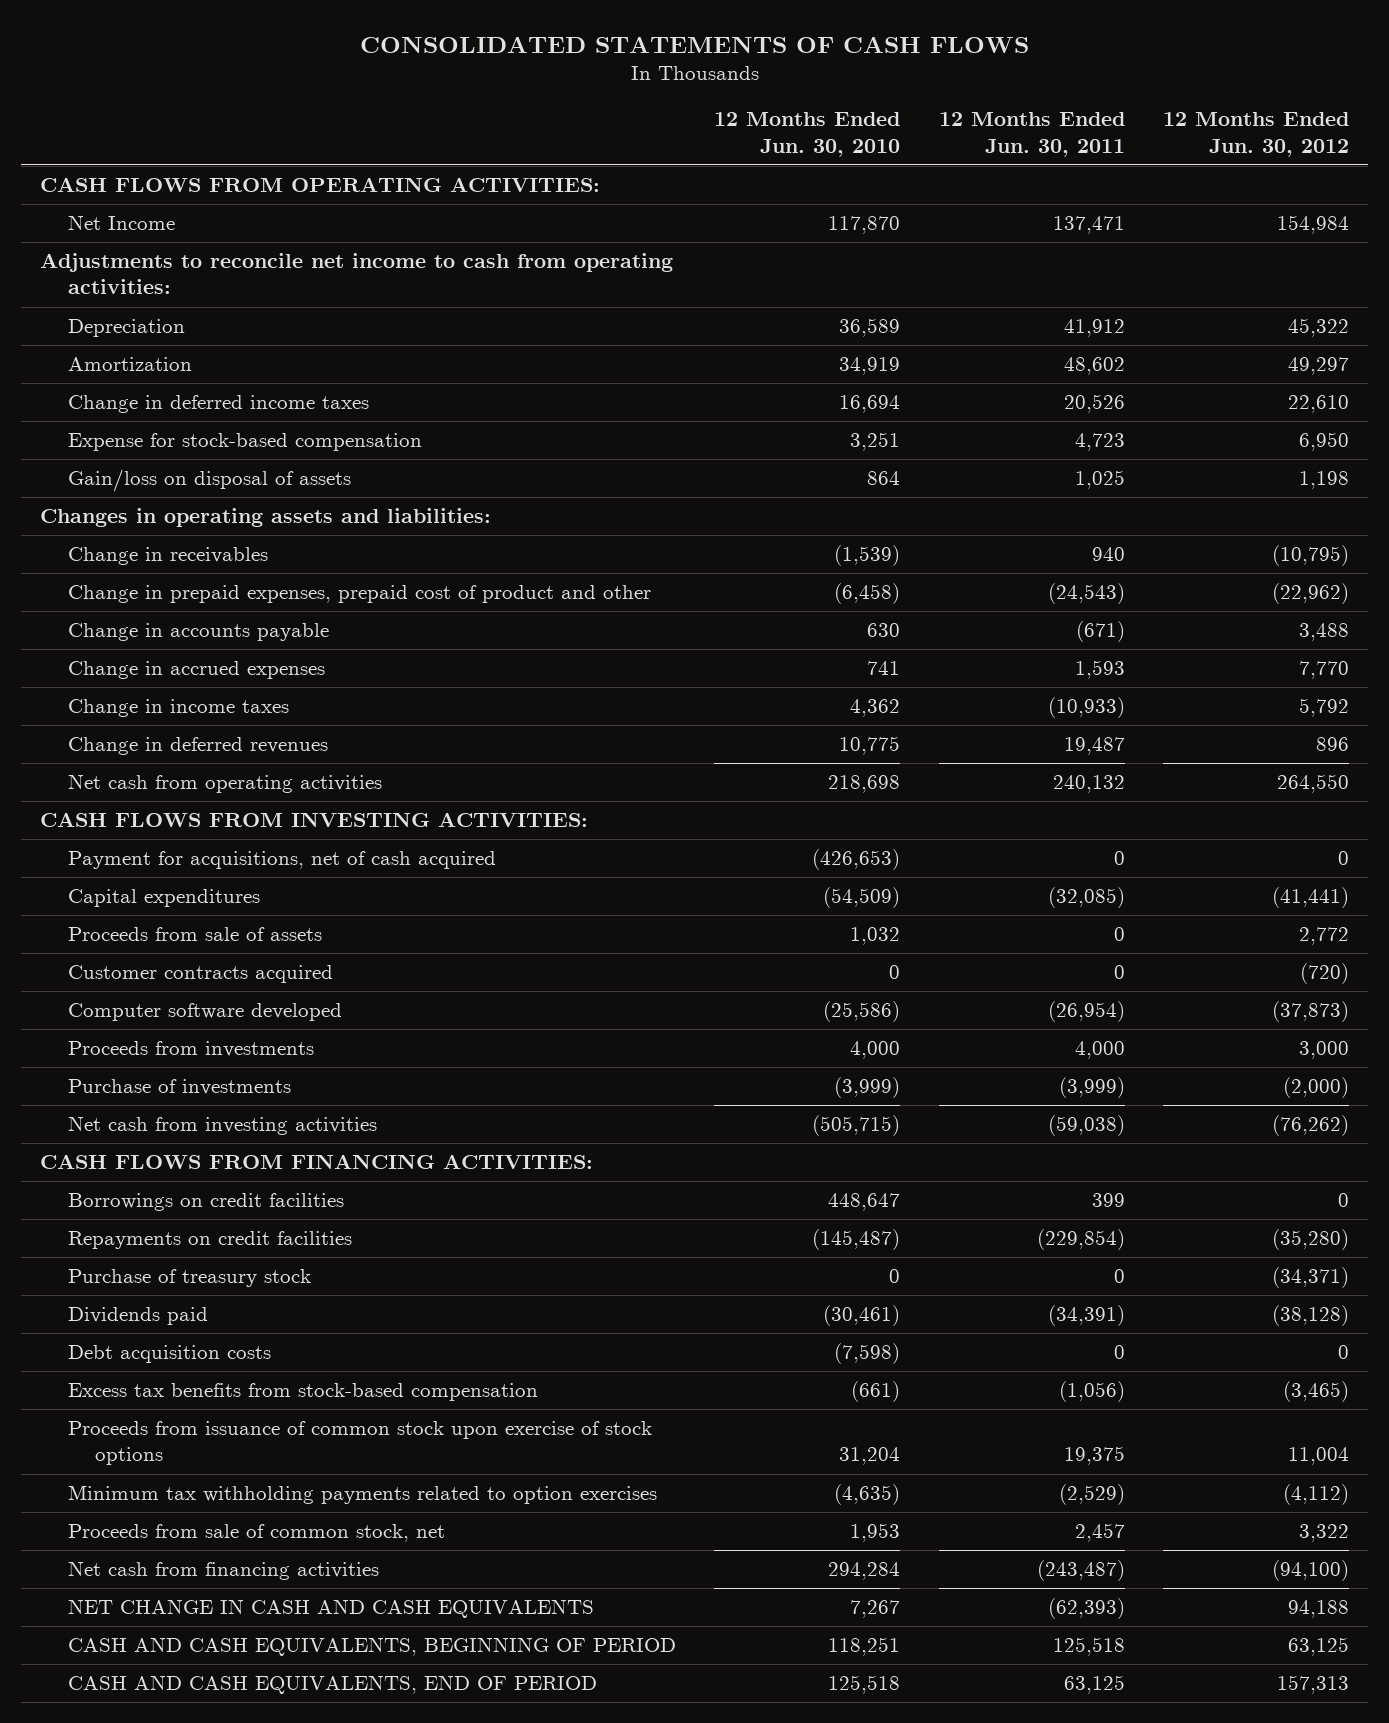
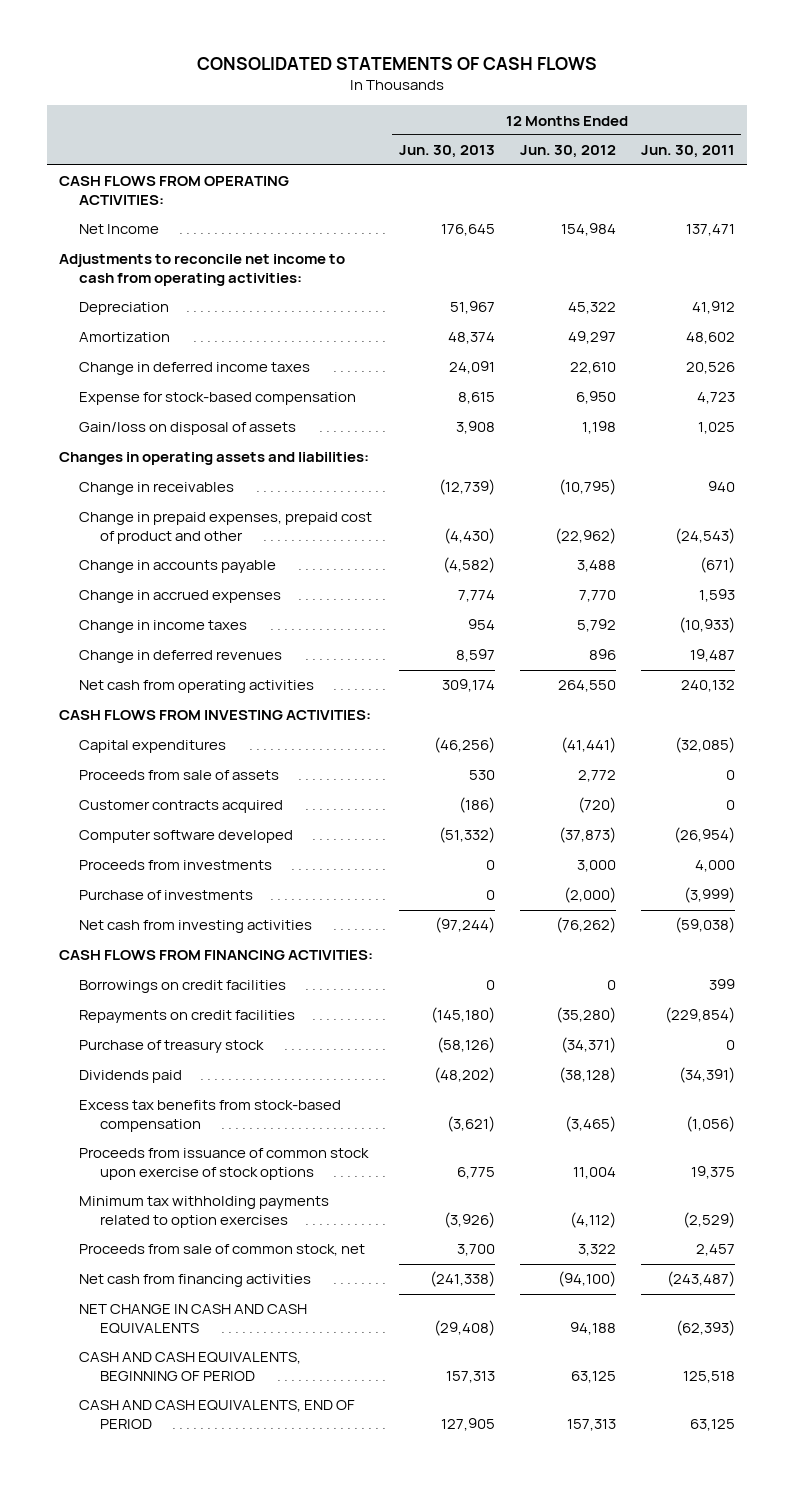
[714,112,901,157] 12 Months Ended Jun. 30, 2010 -> none
none -> [398,145,495,159] Jun. 30, 2013
[67,851,496,870] Payment for acquisitions, net of cash acquired -> none
[67,1345,271,1364] Debt acquisition costs -> none

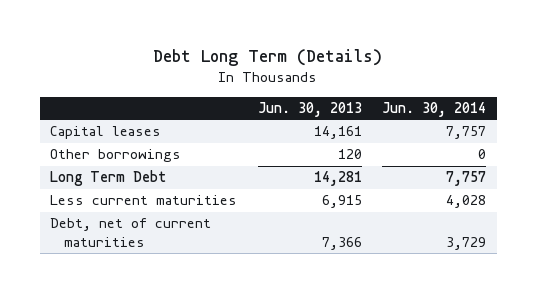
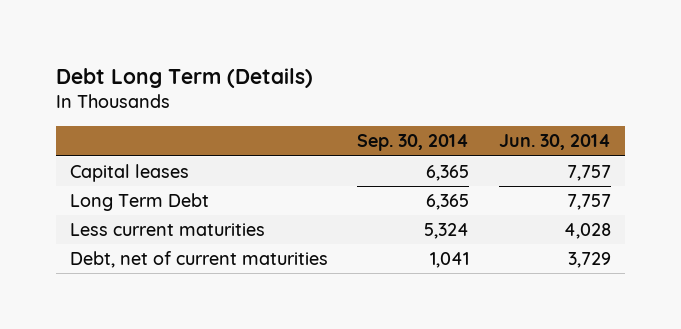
[257,101,362,117] Jun. 30, 2013 -> none
none -> [357,134,470,152] Sep. 30, 2014
[49,149,181,163] Other borrowings -> none

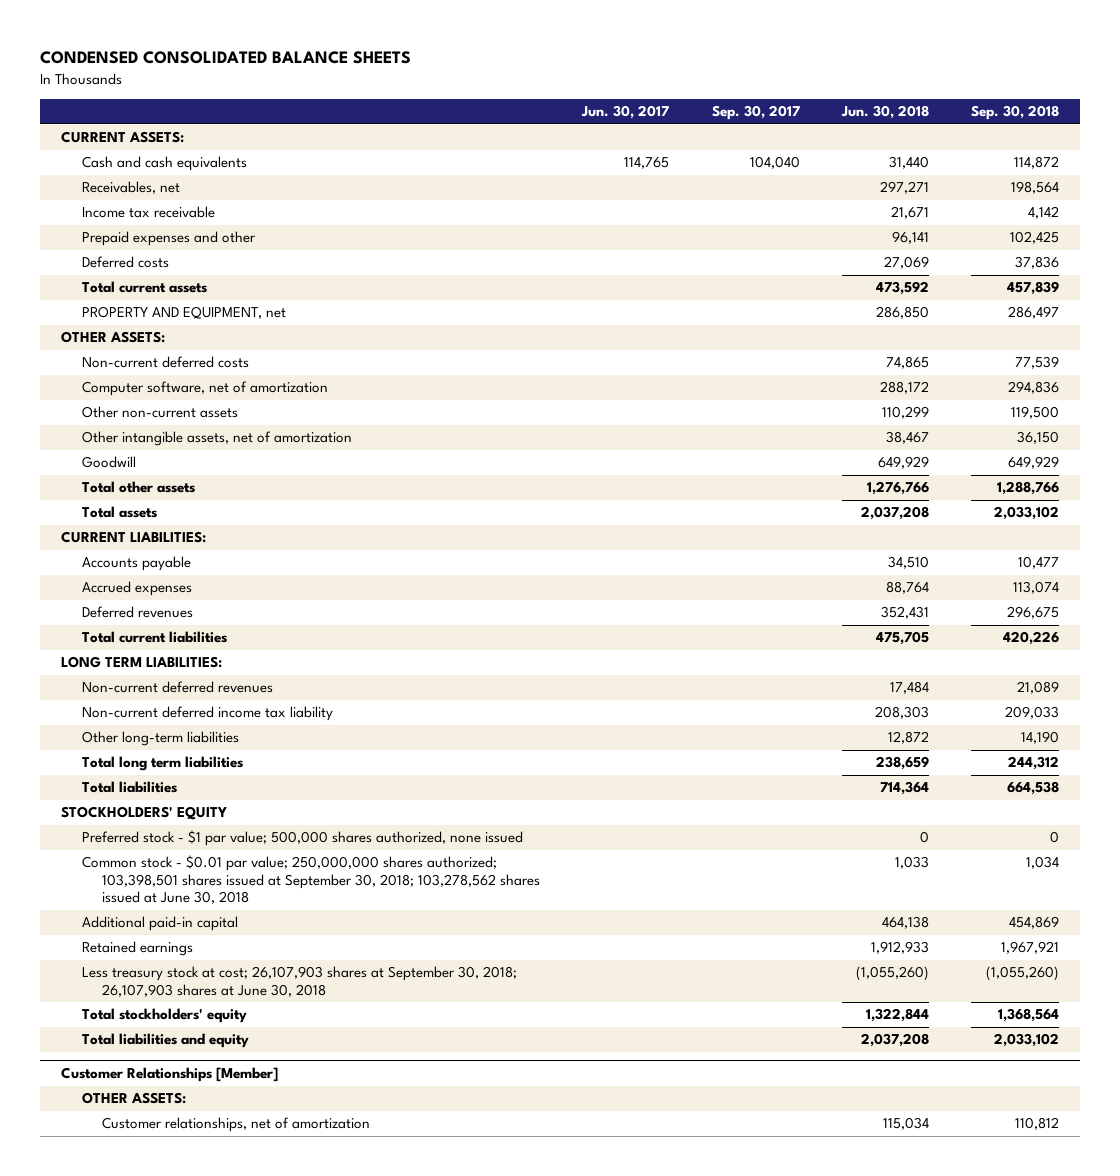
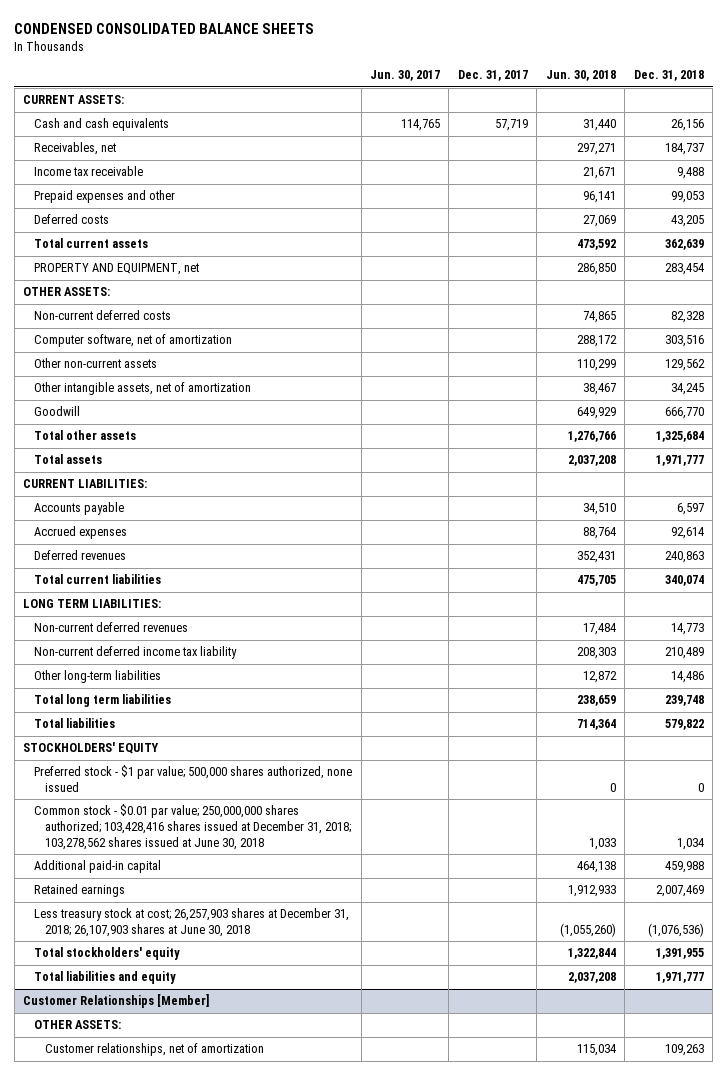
[711,105,800,121] Sep. 30, 2017 -> none
[970,105,1059,121] Sep. 30, 2018 -> none
none -> [457,70,528,82] Dec. 31, 2017
none -> [633,70,704,82] Dec. 31, 2018
[81,855,541,905] Common stock - $0.01 par value; 250,000,000 shares authorized; 103,398,501 shares issued at September 30, 2018; 103,278,562 shares issued at June 30, 2018 -> [34,804,351,850] Common stock - $0.01 par value; 250,000,000 shares authorized; 103,428,416 shares issued at December 31, 2018; 103,278,562 shares issued at June 30, 2018
[81,966,517,997] Less treasury stock at cost; 26,107,903 shares at September 30, 2018; 26,107,903 shares at June 30, 2018 -> [34,908,350,937] Less treasury stock at cost; 26,257,903 shares at December 31, 2018; 26,107,903 shares at June 30, 2018

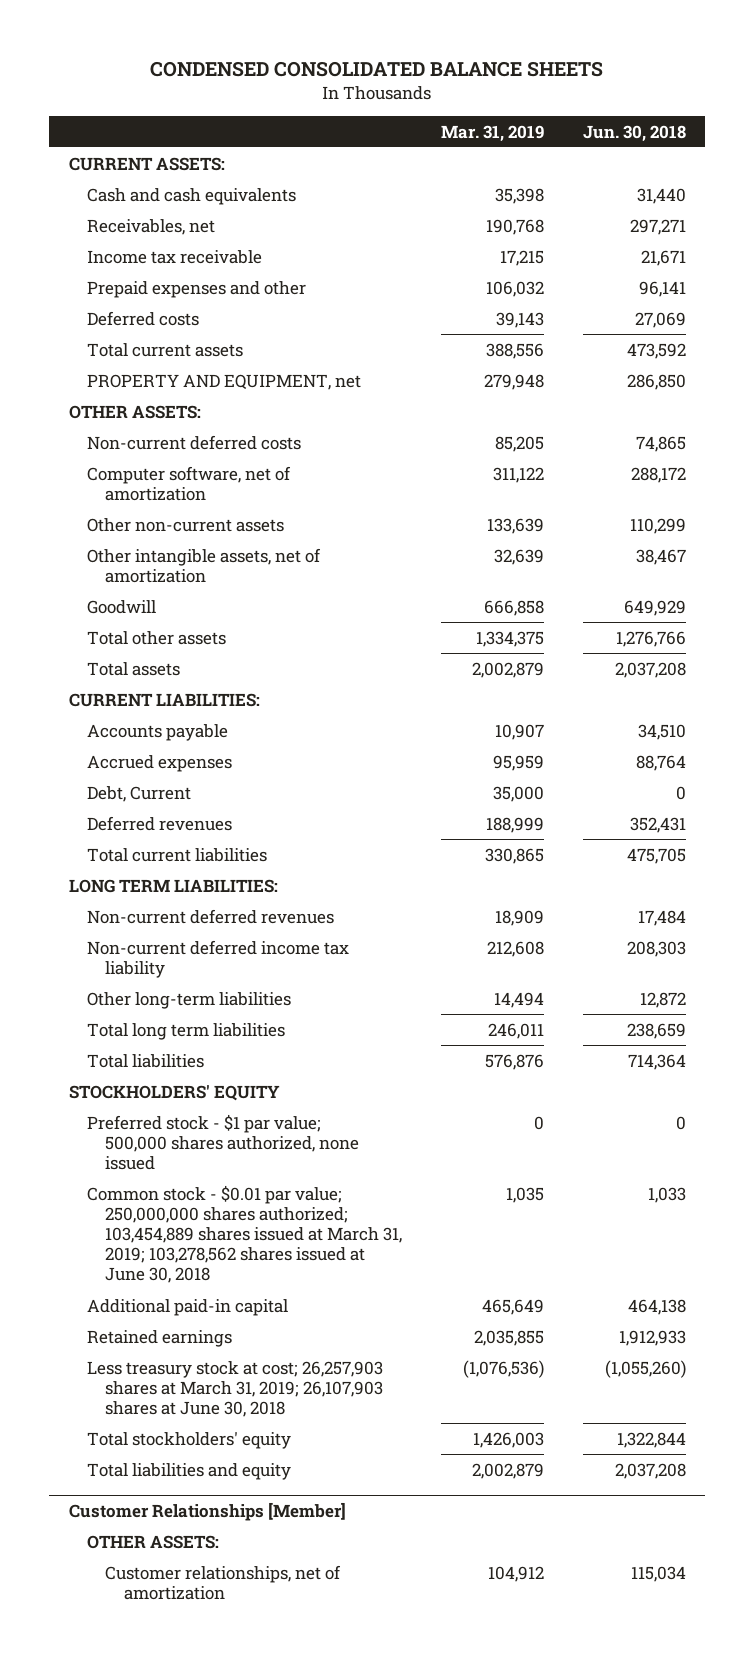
[370,70,441,82] Jun. 30, 2017 -> none
[457,70,528,82] Dec. 31, 2017 -> none
[633,70,704,82] Dec. 31, 2018 -> none
none -> [441,124,545,142] Mar. 31, 2019
none -> [86,785,191,802] Debt, Current
[34,804,351,850] Common stock - $0.01 par value; 250,000,000 shares authorized; 103,428,416 shares issued at December 31, 2018; 103,278,562 shares issued at June 30, 2018 -> [86,1184,403,1284] Common stock - $0.01 par value; 250,000,000 shares authorized; 103,454,889 shares issued at March 31, 2019; 103,278,562 shares issued at June 30, 2018
[34,908,350,937] Less treasury stock at cost; 26,257,903 shares at December 31, 2018; 26,107,903 shares at June 30, 2018 -> [86,1360,384,1418] Less treasury stock at cost; 26,257,903 shares at March 31, 2019; 26,107,903 shares at June 30, 2018

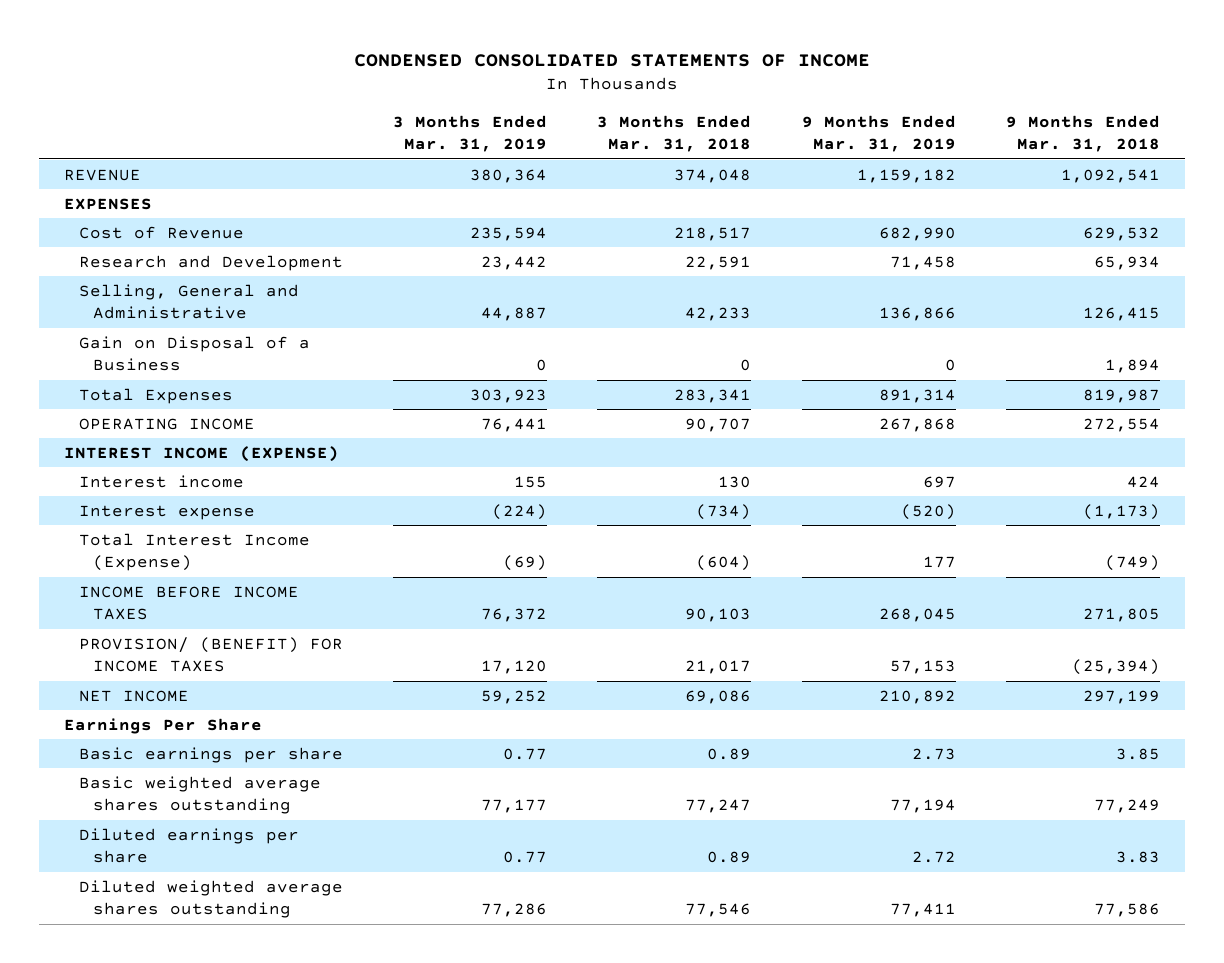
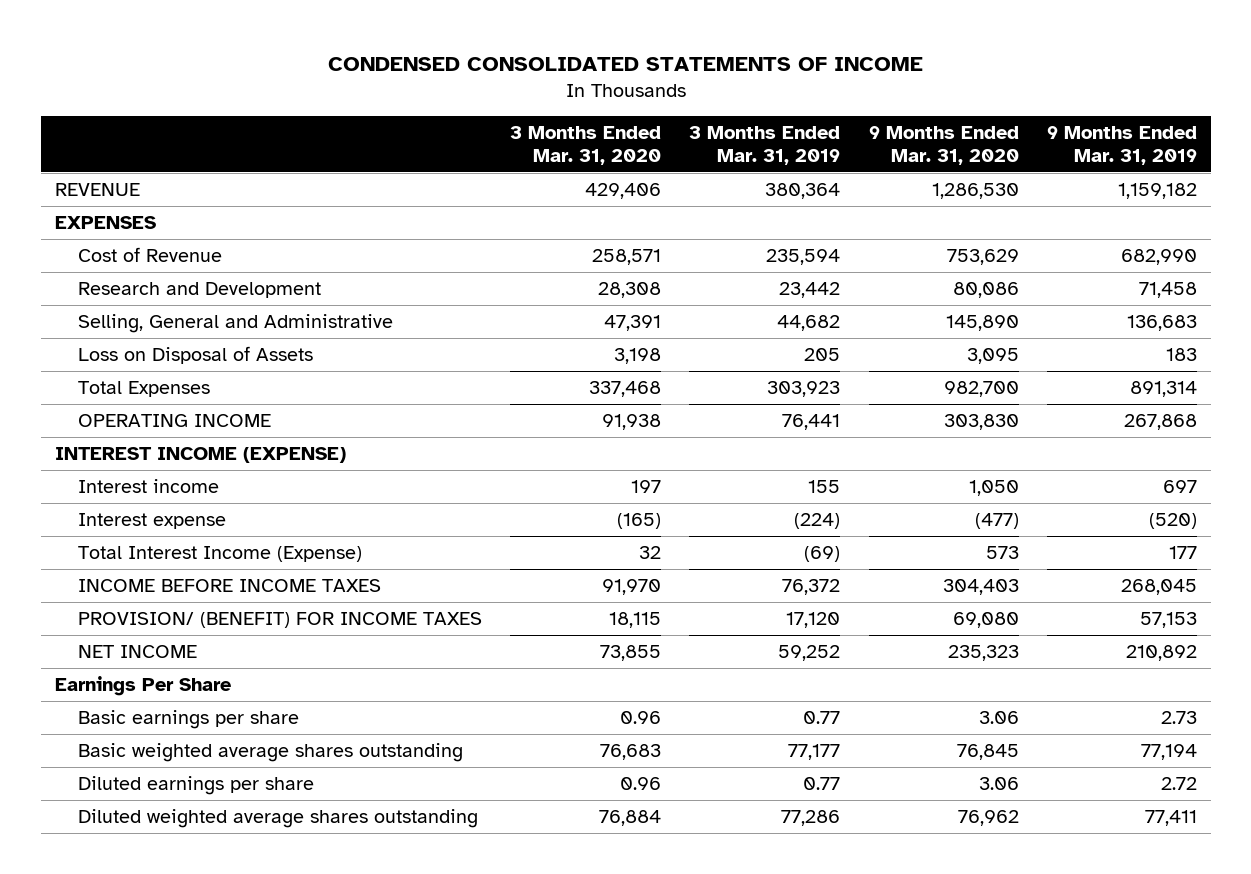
[597,114,752,153] 3 Months Ended Mar. 31, 2018 -> none
[1005,114,1160,153] 9 Months Ended Mar. 31, 2018 -> none
none -> [510,125,662,166] 3 Months Ended Mar. 31, 2020
none -> [868,125,1019,166] 9 Months Ended Mar. 31, 2020
[78,335,310,372] Gain on Disposal of a Business -> none
[480,307,547,322] 44,887 -> [777,314,841,331] 44,682
[878,307,956,322] 136,866 -> [1126,314,1197,331] 136,683
none -> [78,345,314,364] Loss on Disposal of Assets

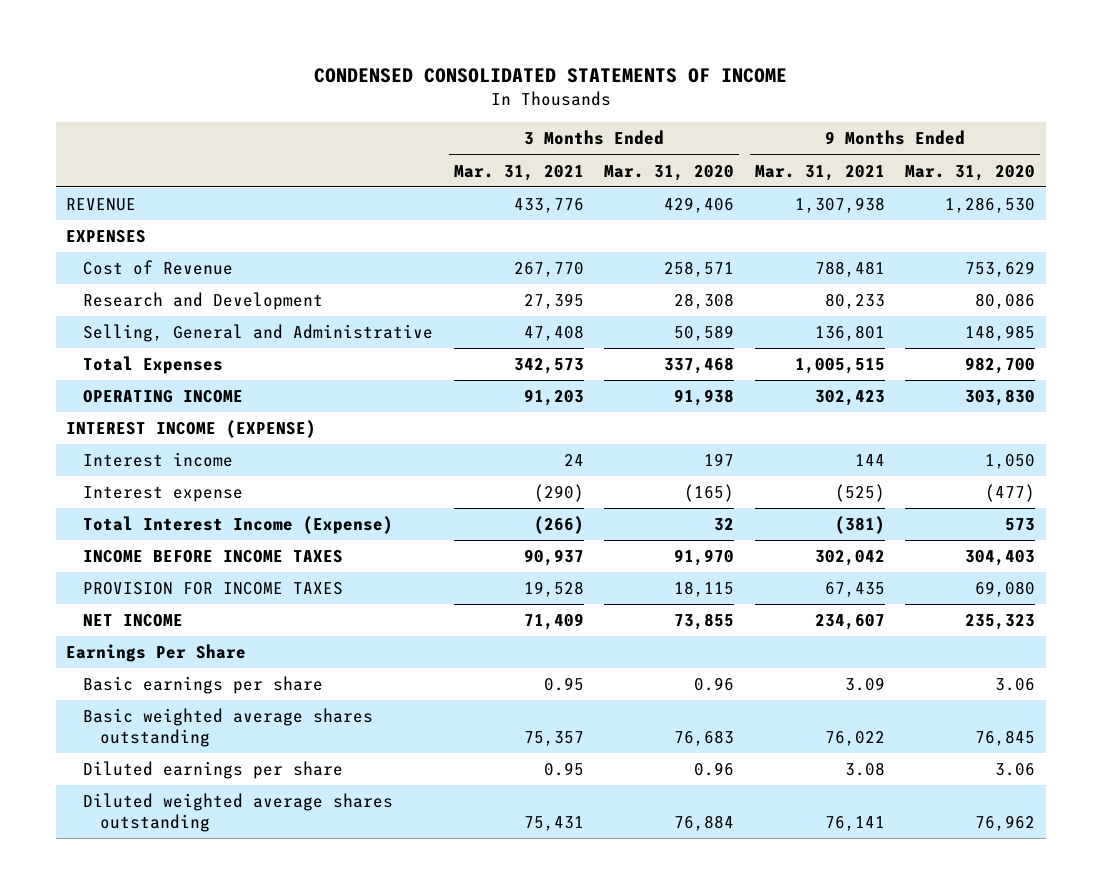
[689,125,841,166] 3 Months Ended Mar. 31, 2019 -> none
[1046,125,1197,166] 9 Months Ended Mar. 31, 2019 -> none
none -> [453,164,584,181] Mar. 31, 2021
none -> [754,164,885,181] Mar. 31, 2021
[78,345,314,364] Loss on Disposal of Assets -> none
[604,314,662,331] 47,391 -> [674,325,735,342] 50,589
[945,314,1019,331] 145,890 -> [965,325,1036,342] 148,985
[78,611,483,628] PROVISION/ (BENEFIT) FOR INCOME TAXES -> [83,582,344,596] PROVISION FOR INCOME TAXES

